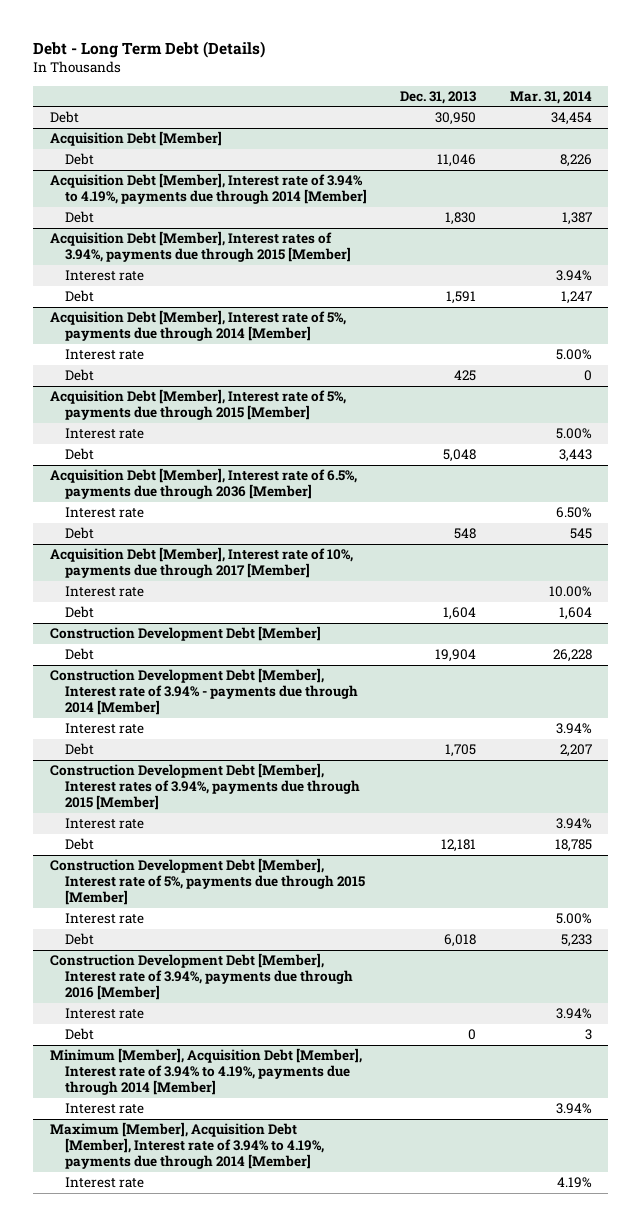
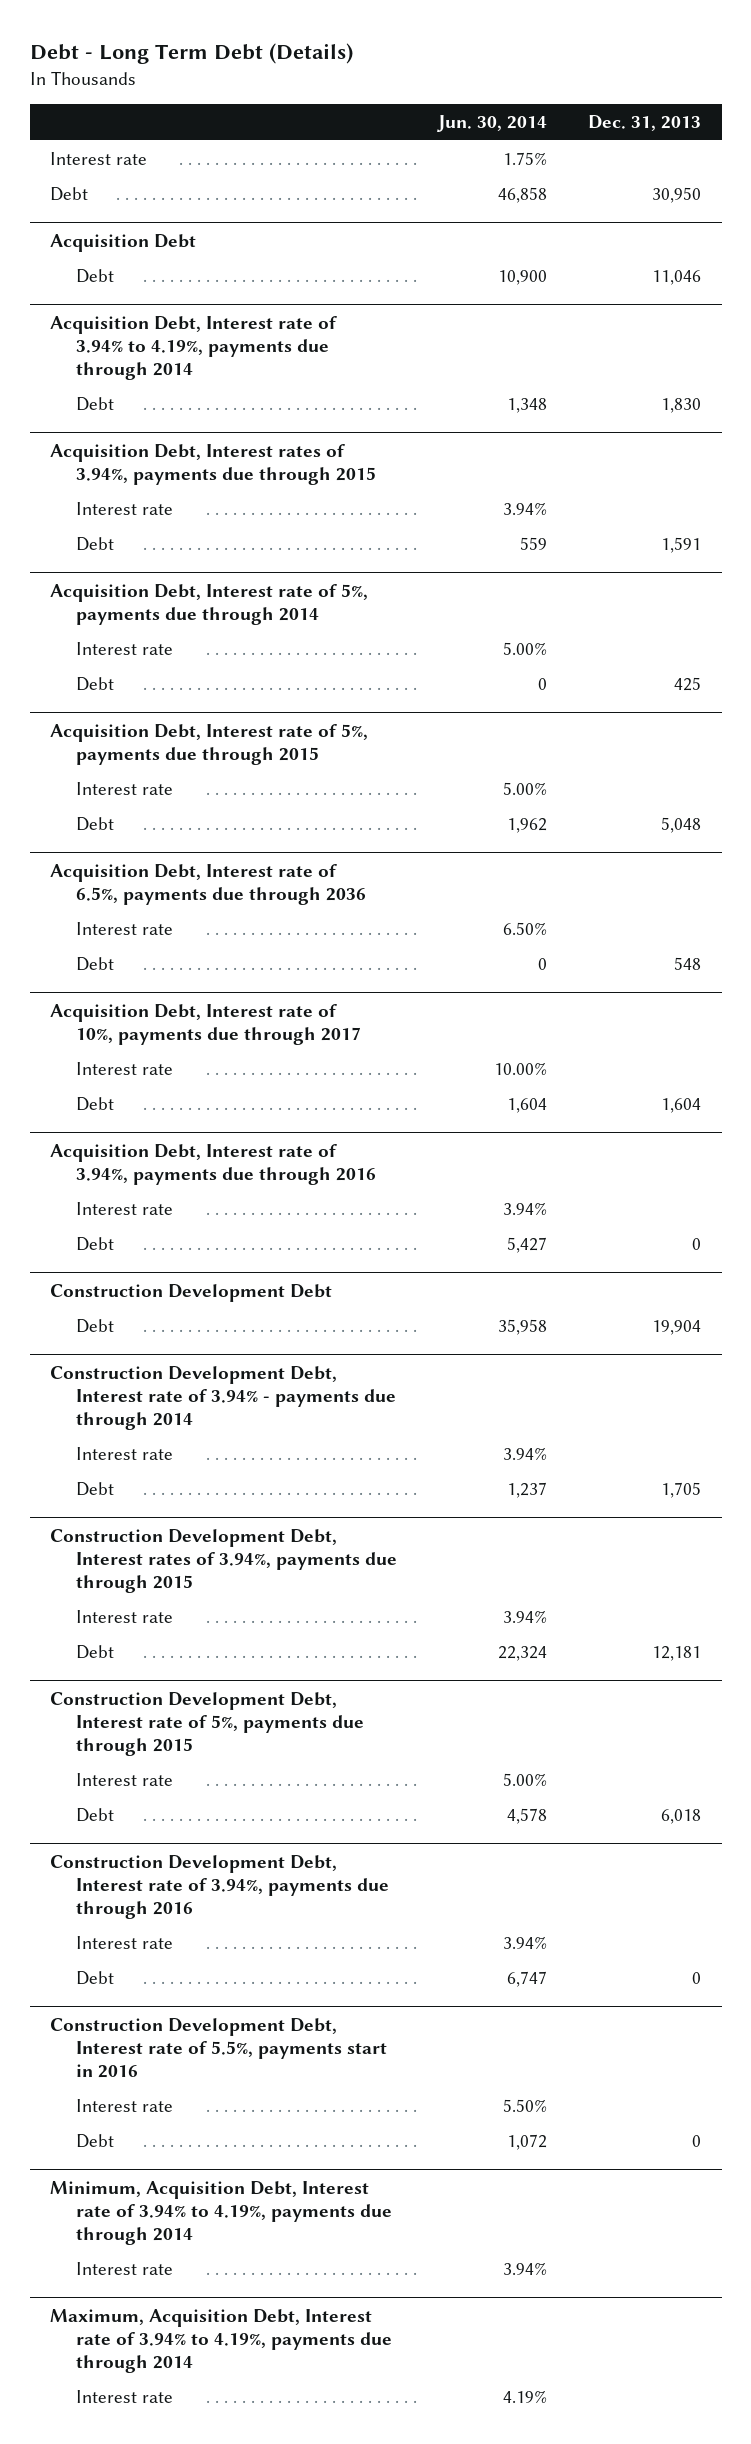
[509,90,592,104] Mar. 31, 2014 -> none
none -> [436,115,547,133] Jun. 30, 2014
none -> [50,151,148,165] Interest rate
[49,131,222,147] Acquisition Debt [Member] -> [50,233,197,252] Acquisition Debt
[49,173,368,205] Acquisition Debt [Member], Interest rate of 3.94% to 4.19%, payments due through 2014 [Member] -> [50,315,338,380] Acquisition Debt, Interest rate of 3.94% to 4.19%, payments due through 2014
[49,231,352,263] Acquisition Debt [Member], Interest rates of 3.94%, payments due through 2015 [Member] -> [50,443,376,485] Acquisition Debt, Interest rates of 3.94%, payments due through 2015
[49,310,346,342] Acquisition Debt [Member], Interest rate of 5%, payments due through 2014 [Member] -> [50,583,369,625] Acquisition Debt, Interest rate of 5%, payments due through 2014
[49,389,346,421] Acquisition Debt [Member], Interest rate of 5%, payments due through 2015 [Member] -> [50,723,369,765] Acquisition Debt, Interest rate of 5%, payments due through 2015
[49,468,357,500] Acquisition Debt [Member], Interest rate of 6.5%, payments due through 2036 [Member] -> [50,863,366,905] Acquisition Debt, Interest rate of 6.5%, payments due through 2036
[49,547,353,579] Acquisition Debt [Member], Interest rate of 10%, payments due through 2017 [Member] -> [50,1003,361,1045] Acquisition Debt, Interest rate of 10%, payments due through 2017
none -> [50,1143,376,1185] Acquisition Debt, Interest rate of 3.94%, payments due through 2016
none -> [75,1201,173,1215] Interest rate
none -> [75,1236,114,1251] Debt
[49,626,321,642] Construction Development Debt [Member] -> [50,1283,333,1302] Construction Development Debt
[49,668,359,716] Construction Development Debt [Member], Interest rate of 3.94% - payments due through 2014 [Member] -> [50,1365,396,1430] Construction Development Debt, Interest rate of 3.94% - payments due through 2014
[49,763,361,811] Construction Development Debt [Member], Interest rates of 3.94%, payments due through 2015 [Member] -> [50,1528,397,1593] Construction Development Debt, Interest rates of 3.94%, payments due through 2015
[49,858,366,906] Construction Development Debt [Member], Interest rate of 5%, payments due through 2015 [Member] -> [50,1691,364,1756] Construction Development Debt, Interest rate of 5%, payments due through 2015
[49,953,354,1001] Construction Development Debt [Member], Interest rate of 3.94%, payments due through 2016 [Member] -> [50,1854,389,1919] Construction Development Debt, Interest rate of 3.94%, payments due through 2016
none -> [50,2017,387,2078] Construction Development Debt, Interest rate of 5.5%, payments start in 2016
none -> [75,2098,173,2112] Interest rate
none -> [75,2133,114,2148] Debt
[49,1048,362,1096] Minimum [Member], Acquisition Debt [Member], Interest rate of 3.94% to 4.19%, payments due through 2014 [Member] -> [50,2180,392,2245] Minimum, Acquisition Debt, Interest rate of 3.94% to 4.19%, payments due through 2014
[49,1122,325,1170] Maximum [Member], Acquisition Debt [Member], Interest rate of 3.94% to 4.19%, payments due through 2014 [Member] -> [50,2308,392,2373] Maximum, Acquisition Debt, Interest rate of 3.94% to 4.19%, payments due through 2014

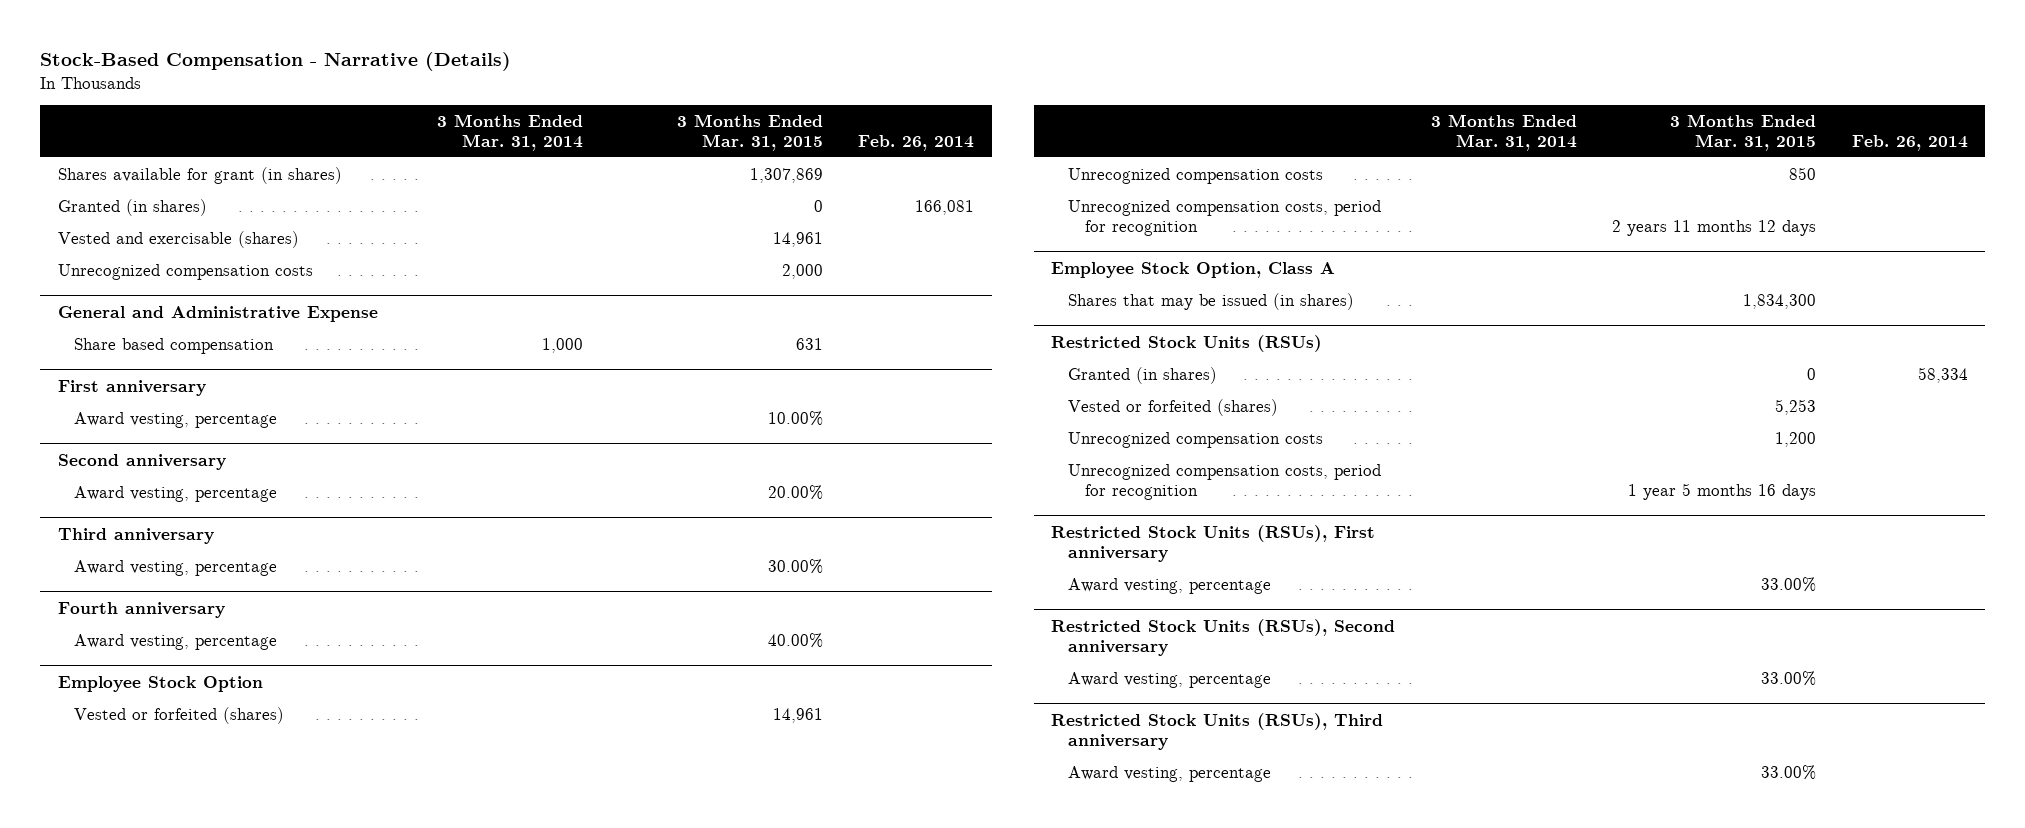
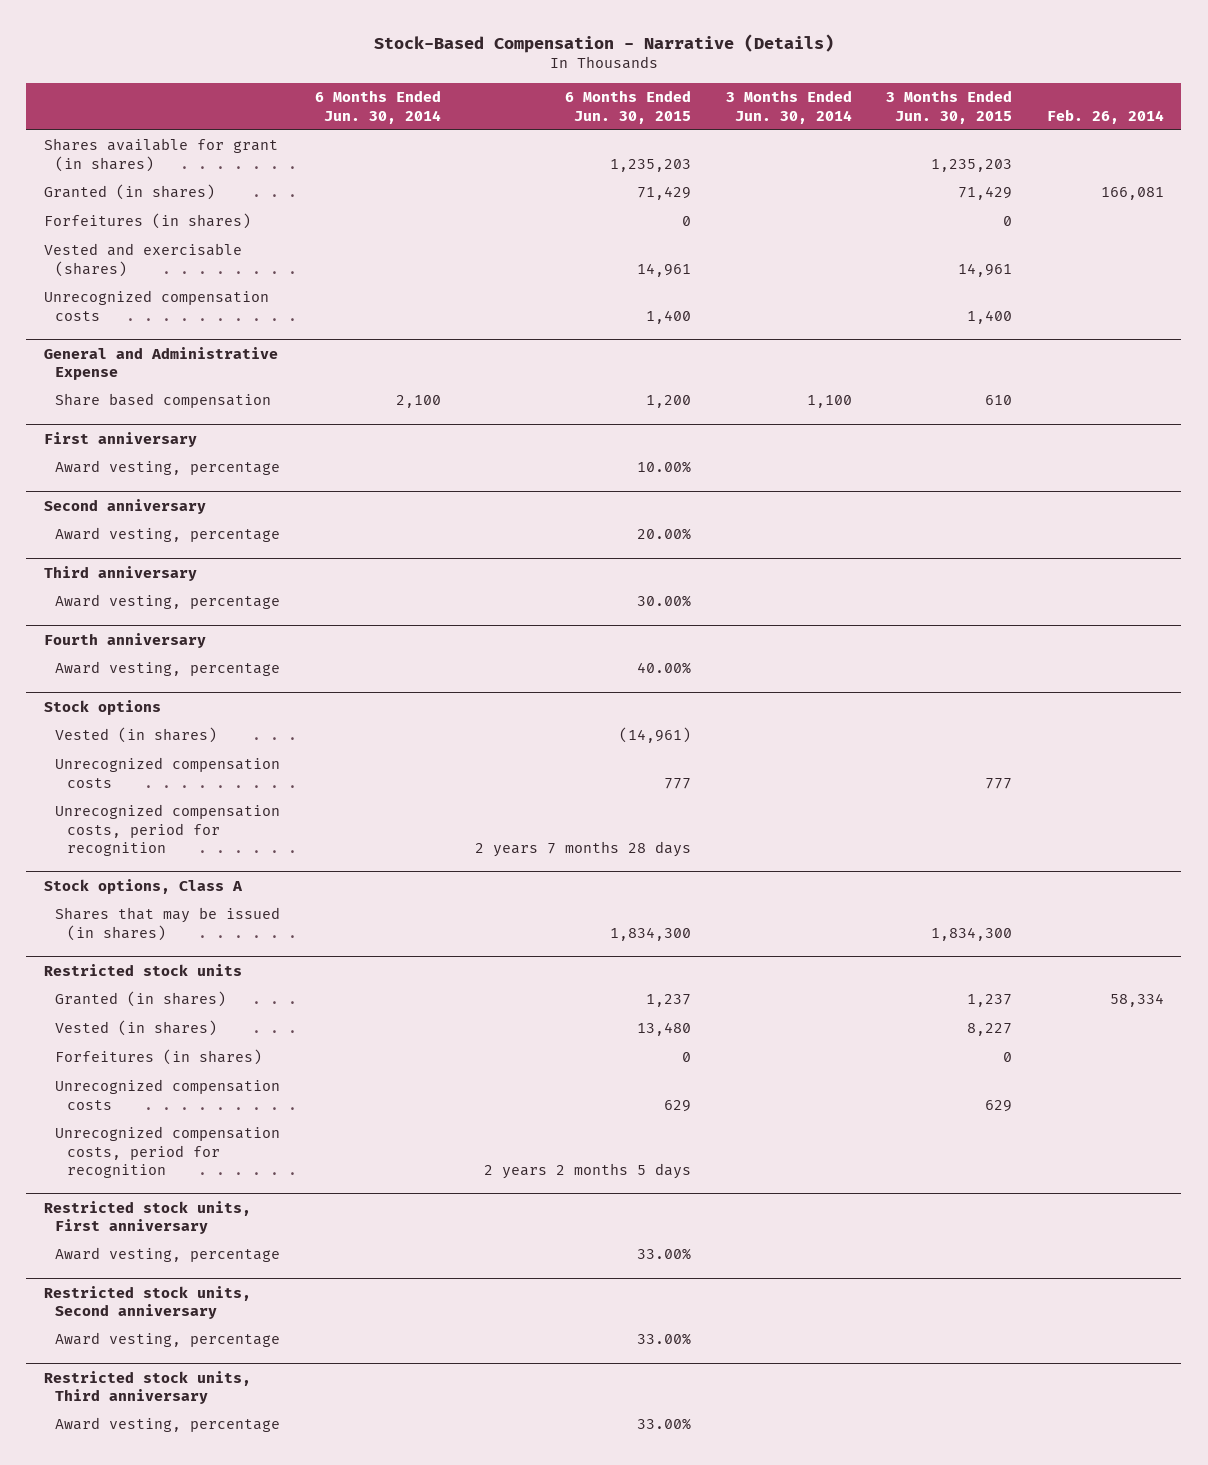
[437,113,584,151] 3 Months Ended Mar. 31, 2014 -> none
[676,113,823,151] 3 Months Ended Mar. 31, 2015 -> none
none -> [314,90,441,124] 6 Months Ended Jun. 30, 2014
none -> [565,90,692,124] 6 Months Ended Jun. 30, 2015
none -> [725,90,852,124] 3 Months Ended Jun. 30, 2014
none -> [886,90,1013,124] 3 Months Ended Jun. 30, 2015
none -> [43,213,251,230] Forfeitures (in shares)
[57,675,263,692] Employee Stock Option -> [43,699,161,715] Stock options
[74,706,285,724] Vested or forfeited (shares) -> [55,727,218,744] Vested (in shares)
[1051,261,1336,278] Employee Stock Option, Class A -> [43,878,243,894] Stock options, Class A
[1051,334,1323,352] Restricted Stock Units (RSUs) -> [43,963,242,976] Restricted stock units
[1068,398,1279,416] Vested or forfeited (shares) -> none
none -> [55,1020,218,1037] Vested (in shares)
none -> [55,1049,263,1066] Forfeitures (in shares)
[1051,524,1376,562] Restricted Stock Units (RSUs), First anniversary -> [43,1200,251,1234] Restricted stock units, First anniversary
[1051,618,1396,656] Restricted Stock Units (RSUs), Second anniversary -> [43,1285,251,1319] Restricted stock units, Second anniversary
[1051,712,1384,750] Restricted Stock Units (RSUs), Third anniversary -> [43,1370,251,1404] Restricted stock units, Third anniversary

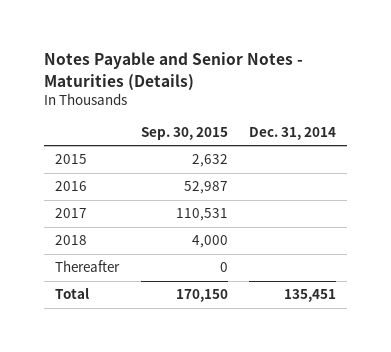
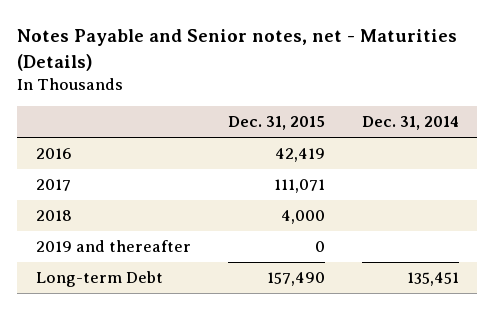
[44,52,304,91] Notes Payable and Senior Notes - Maturities (Details) -> [17,29,458,71] Notes Payable and Senior notes, net - Maturities (Details)
[140,127,228,141] Sep. 30, 2015 -> none
none -> [227,116,325,131] Dec. 31, 2015
[54,154,87,165] 2015 -> none
[54,260,120,273] Thereafter -> none
none -> [35,240,191,253] 2019 and thereafter
[54,288,89,300] Total -> [35,271,163,288] Long-term Debt

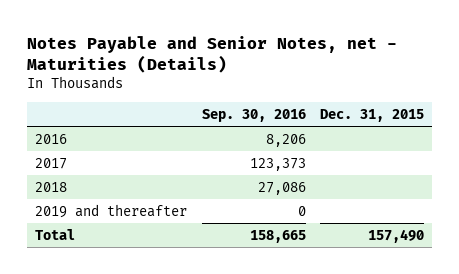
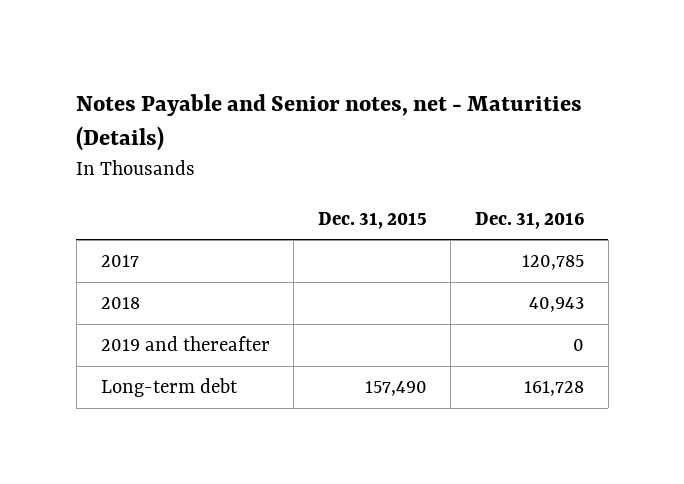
[27,35,398,73] Notes Payable and Senior Notes, net - Maturities (Details) -> [76,93,583,152] Notes Payable and Senior notes, net - Maturities (Details)
[201,108,306,122] Sep. 30, 2016 -> none
none -> [474,211,584,229] Dec. 31, 2016
[34,133,67,144] 2016 -> none
[34,228,75,240] Total -> [100,378,238,398] Long-term debt

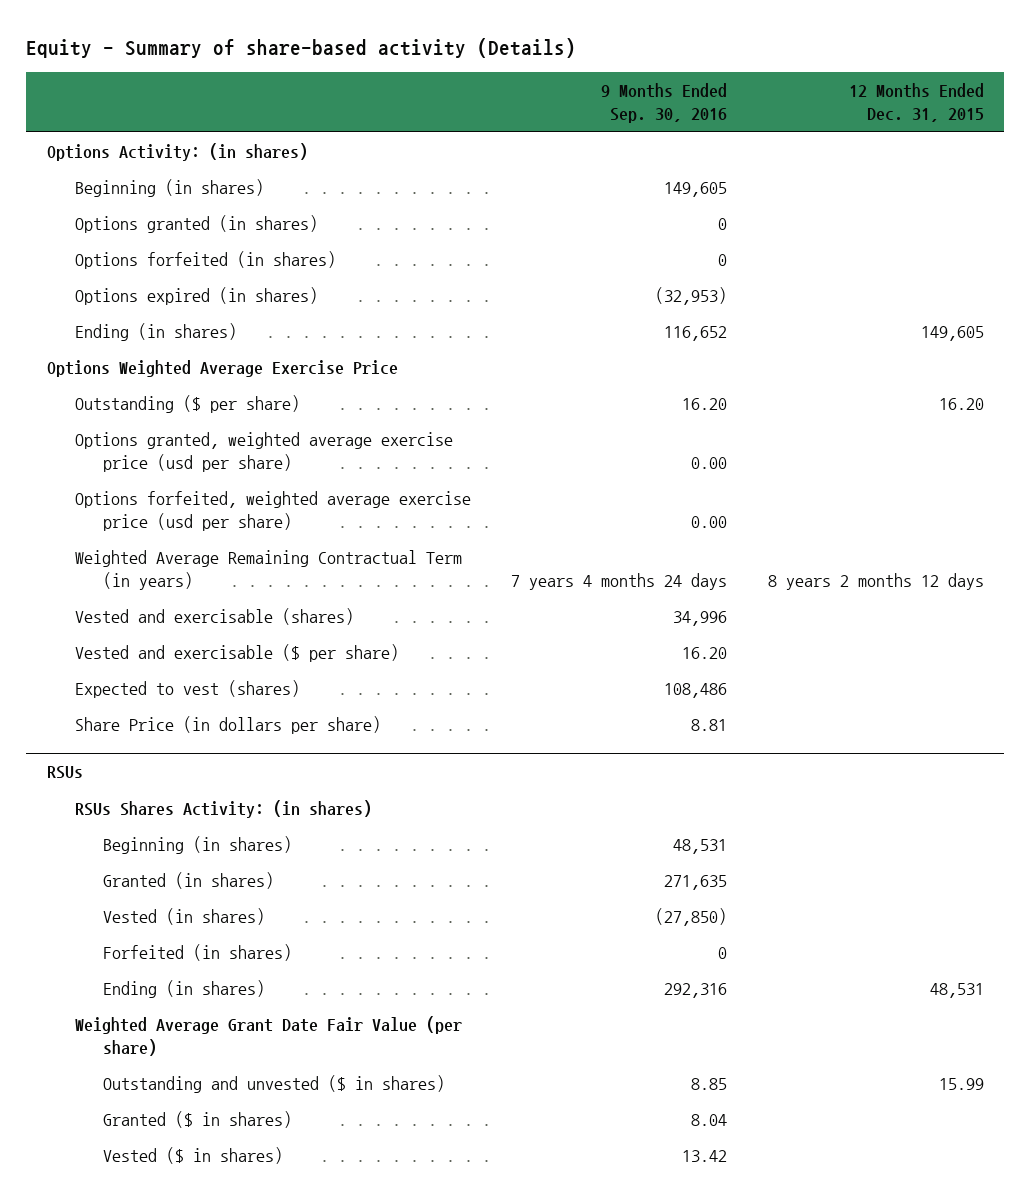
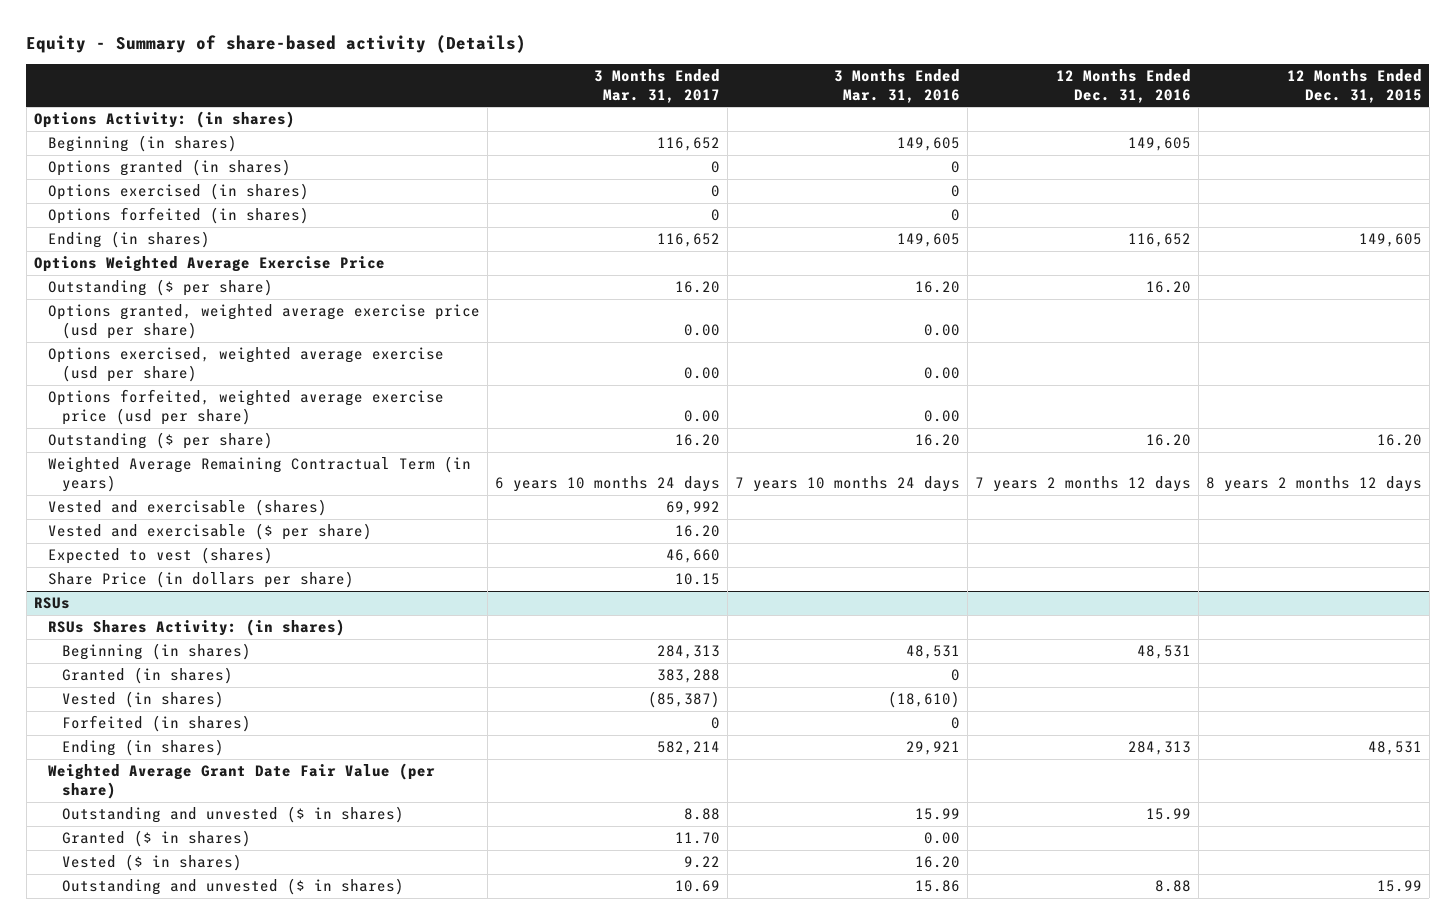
[601,83,728,124] 9 Months Ended Sep. 30, 2016 -> none
none -> [593,69,720,103] 3 Months Ended Mar. 31, 2017
none -> [833,69,960,103] 3 Months Ended Mar. 31, 2016
none -> [1055,69,1191,103] 12 Months Ended Dec. 31, 2016
none -> [47,183,309,201] Options exercised (in shares)
[74,286,318,305] Options expired (in shares) -> none
none -> [47,279,273,297] Outstanding ($ per share)
none -> [47,347,444,382] Options exercised, weighted average exercise (usd per share)
[74,394,300,413] Outstanding ($ per share) -> [47,432,273,450] Outstanding ($ per share)
none -> [61,806,404,824] Outstanding and unvested ($ in shares)
[103,1074,446,1093] Outstanding and unvested ($ in shares) -> [61,878,404,896] Outstanding and unvested ($ in shares)

